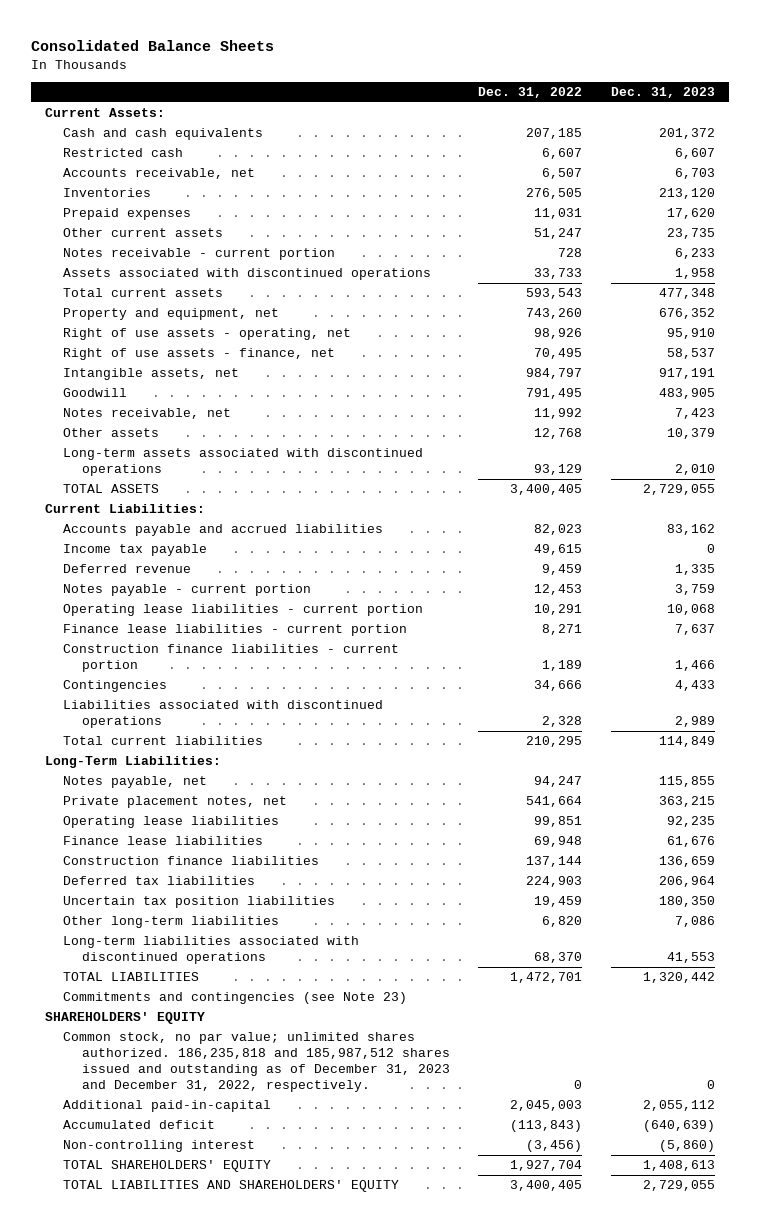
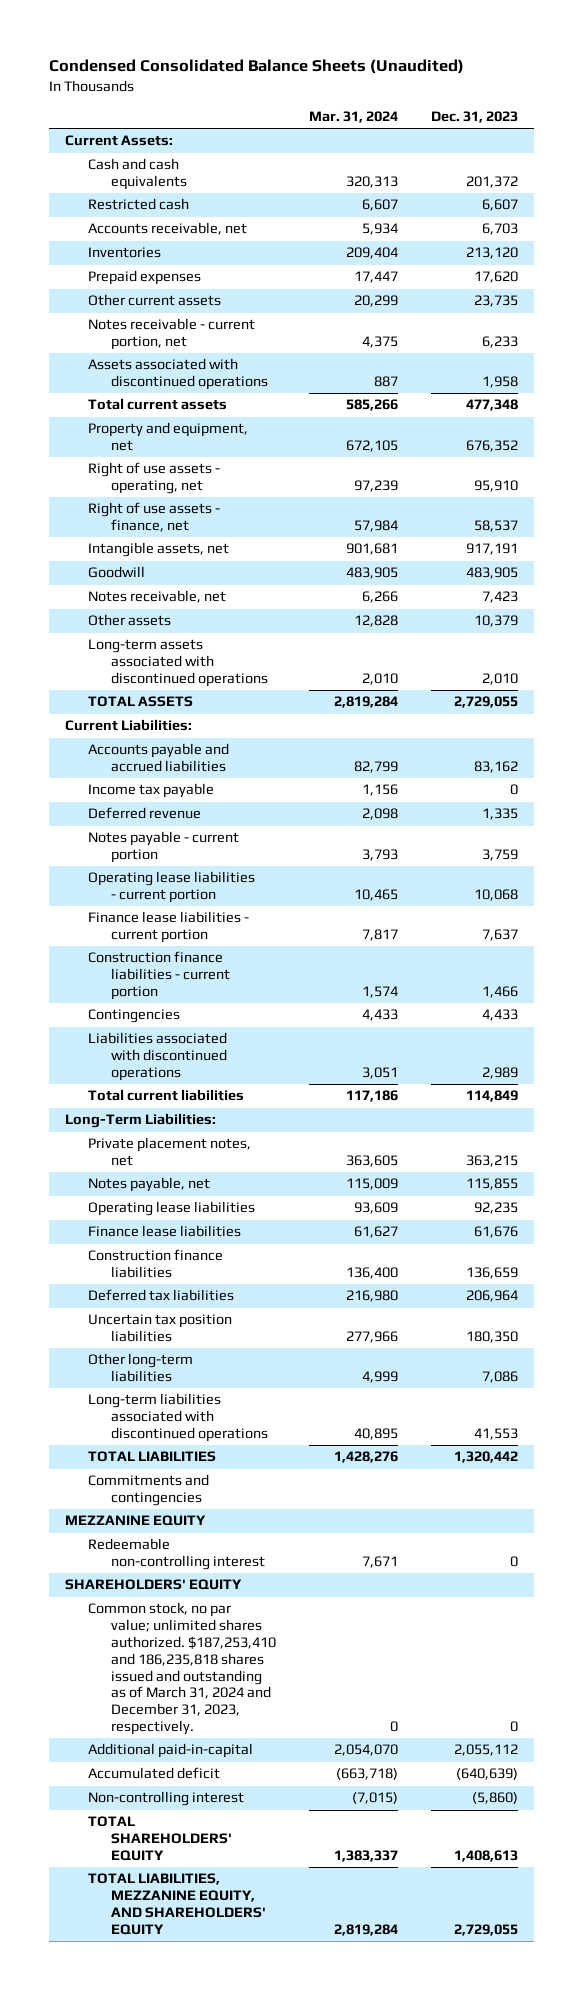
[30,40,274,52] Consolidated Balance Sheets -> [49,59,465,75] Condensed Consolidated Balance Sheets (Unaudited)
[478,87,583,99] Dec. 31, 2022 -> none
none -> [308,111,398,124] Mar. 31, 2024
[63,248,336,261] Notes receivable - current portion -> [88,318,256,351] Notes receivable - current portion, net
[63,776,208,789] Notes payable, net -> [88,1177,211,1193] Notes payable, net
[63,992,408,1005] Commitments and contingencies (see Note 23) -> [88,1474,210,1507] Commitments and contingencies
none -> [65,1515,207,1527] MEZZANINE EQUITY
none -> [88,1538,265,1571] Redeemable non-controlling interest
[63,1032,450,1093] Common stock, no par value; unlimited shares authorized. 186,235,818 and 185,987,512 shares issued and outstanding as of December 31, 2023 and December 31, 2022, respectively. -> [88,1602,276,1735] Common stock, no par value; unlimited shares authorized. $187,253,410 and 186,235,818 shares issued and outstanding as of March 31, 2024 and December 31, 2023, respectively.
[63,1180,400,1193] TOTAL LIABILITIES AND SHAREHOLDERS' EQUITY -> [88,1873,266,1935] TOTAL LIABILITIES, MEZZANINE EQUITY, AND SHAREHOLDERS' EQUITY

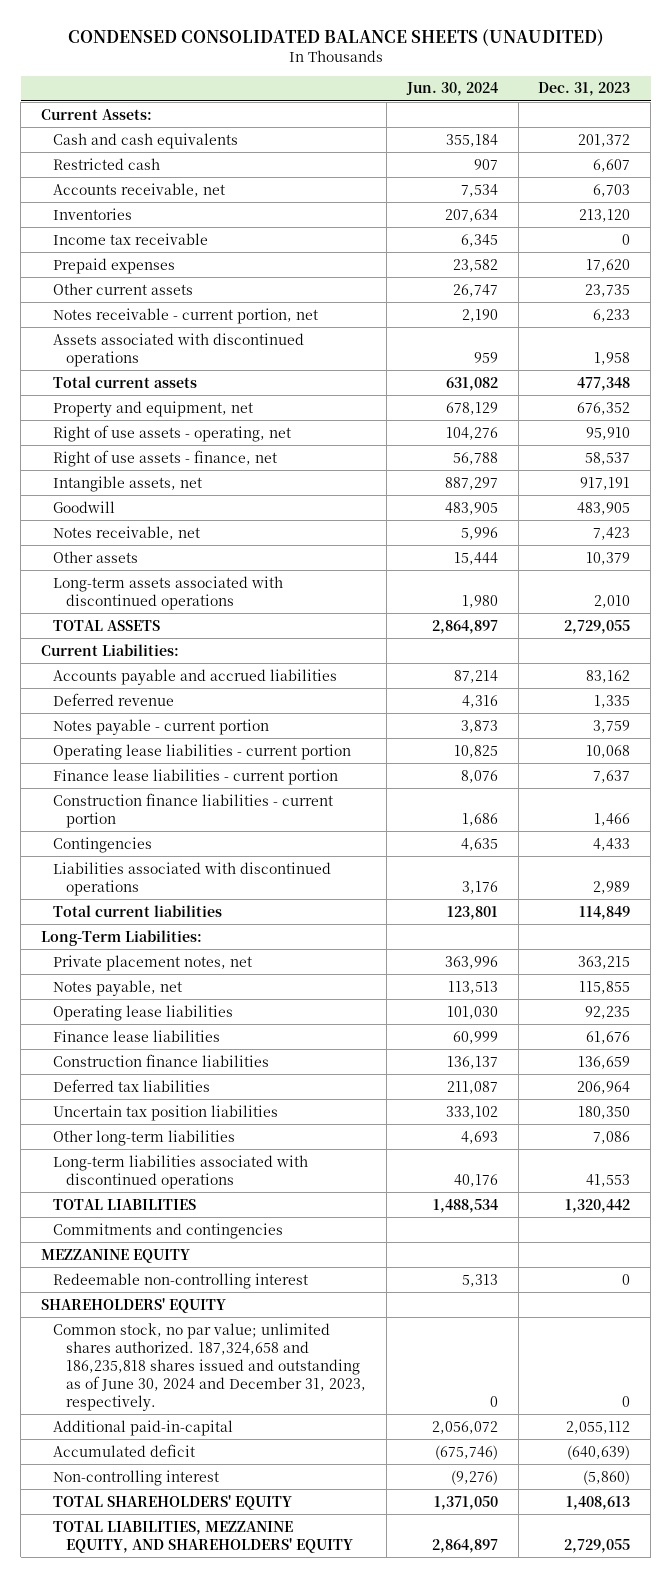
[49,59,465,75] Condensed Consolidated Balance Sheets (Unaudited) -> [67,28,604,46] CONDENSED CONSOLIDATED BALANCE SHEETS (UNAUDITED)
[308,111,398,124] Mar. 31, 2024 -> none
none -> [405,82,498,97] Jun. 30, 2024
none -> [53,232,209,245] Income tax receivable
[88,783,215,799] Income tax payable -> none
[88,1602,276,1735] Common stock, no par value; unlimited shares authorized. $187,253,410 and 186,235,818 shares issued and outstanding as of March 31, 2024 and December 31, 2023, respectively. -> [53,1322,366,1412] Common stock, no par value; unlimited shares authorized. 187,324,658 and 186,235,818 shares issued and outstanding as of June 30, 2024 and December 31, 2023, respectively.

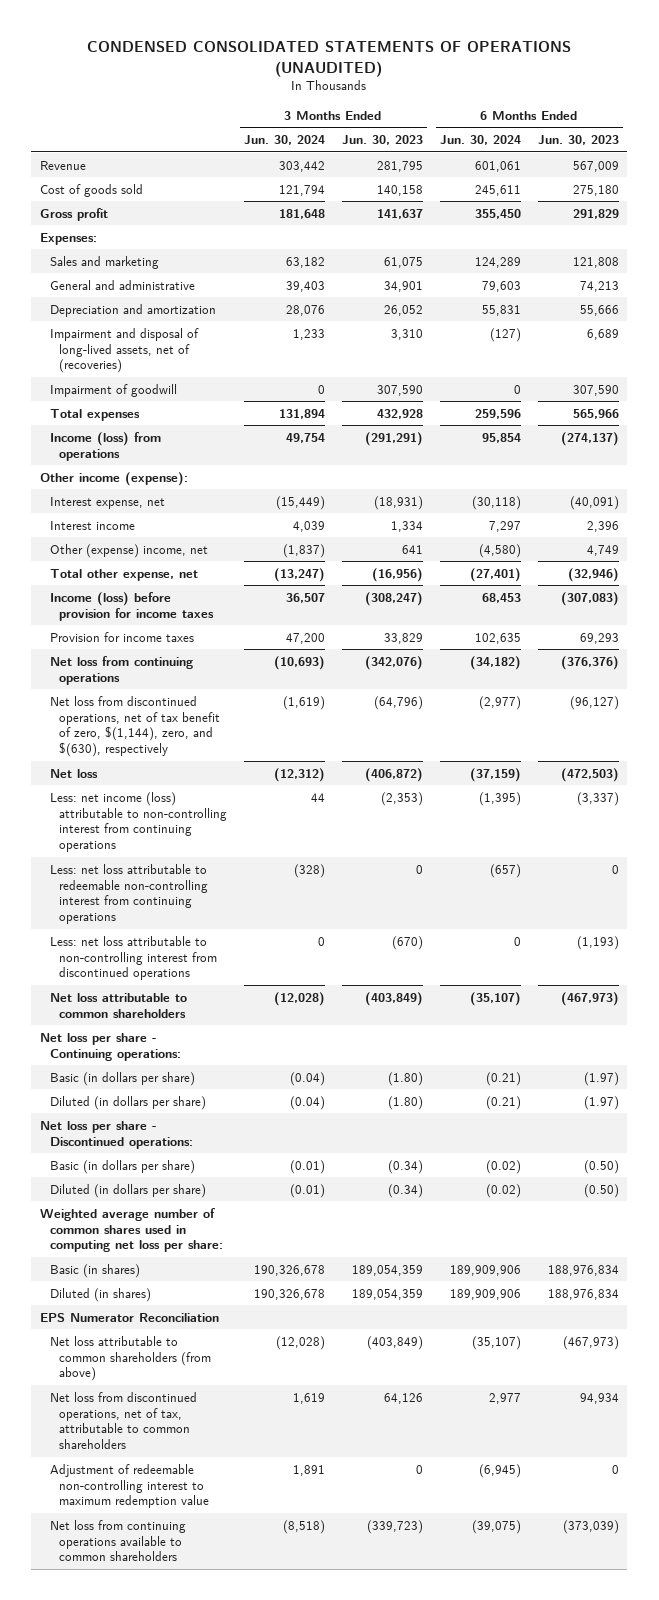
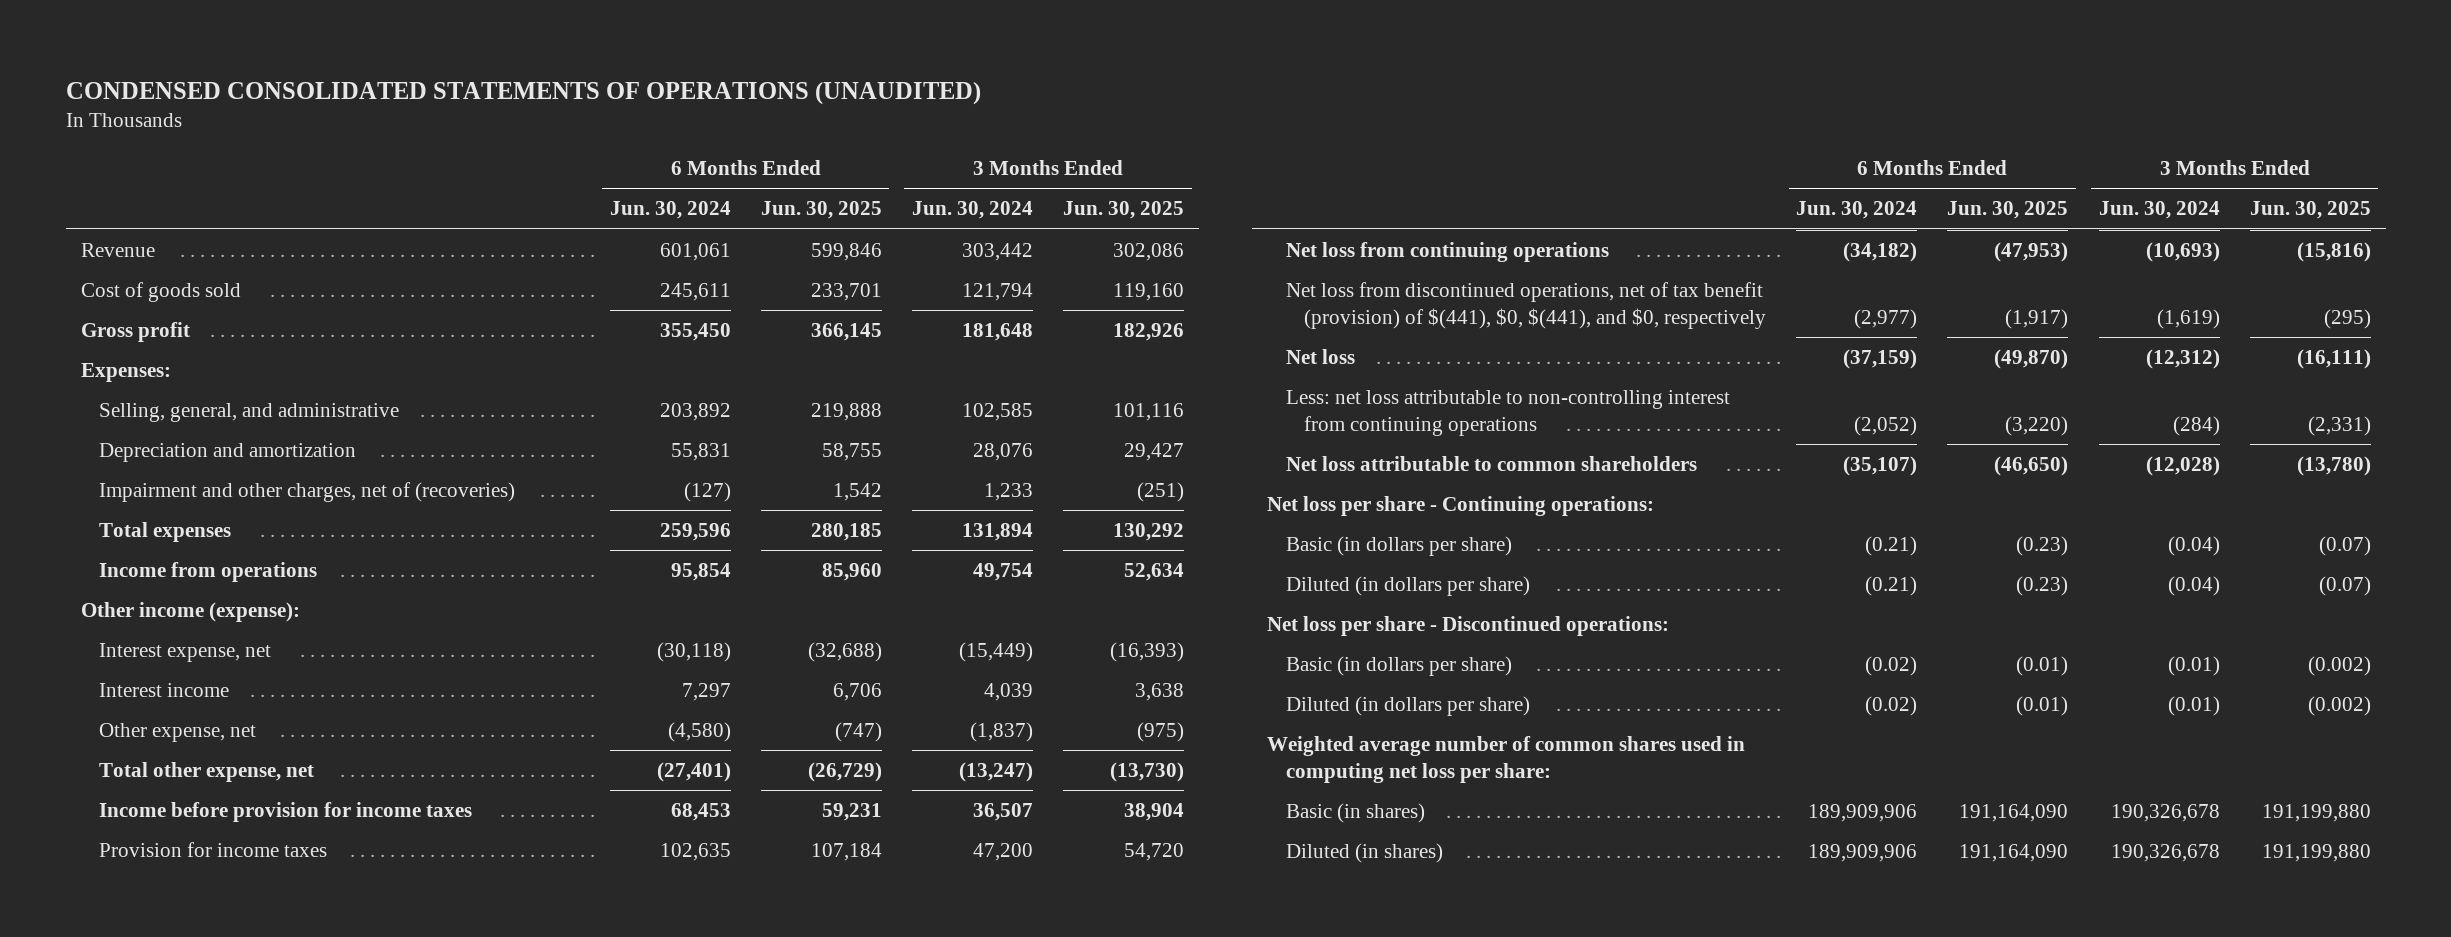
[341,135,423,146] Jun. 30, 2023 -> none
[537,135,619,146] Jun. 30, 2023 -> none
none -> [760,201,882,220] Jun. 30, 2025
none -> [1062,201,1184,220] Jun. 30, 2025
[49,255,159,269] Sales and marketing -> none
[49,279,195,290] General and administrative -> [99,402,400,422] Selling, general, and administrative
[285,280,325,292] 39,403 -> [961,402,1033,421] 102,585
[481,280,521,292] 79,603 -> [659,402,731,421] 203,892
[49,383,177,397] Impairment of goodwill -> none
[49,327,199,374] Impairment and disposal of long-lived assets, net of (recoveries) -> [99,481,516,502] Impairment and other charges, net of (recoveries)
[49,431,161,461] Income (loss) from operations -> [99,561,318,582] Income from operations
[49,543,208,558] Other (expense) income, net -> [99,722,257,742] Other expense, net
[49,591,215,621] Income (loss) before provision for income taxes -> [99,801,473,822] Income before provision for income taxes
[49,695,221,758] Net loss from discontinued operations, net of tax benefit of zero, $(1,144), zero, and $(630), respectively -> [1285,281,1767,330] Net loss from discontinued operations, net of tax benefit (provision) of $(441), $0, $(441), and $0, respectively
[49,863,209,925] Less: net loss attributable to redeemable non-controlling interest from continuing operations -> none
[49,935,218,981] Less: net loss attributable to non-controlling interest from discontinued operations -> none
[49,791,228,853] Less: net income (loss) attributable to non-controlling interest from continuing operations -> [1285,389,1730,437] Less: net loss attributable to non-controlling interest from continuing operations
[310,792,325,802] 44 -> [2172,416,2220,437] (284)
[478,791,521,806] (1,395) -> [1854,416,1918,437] (2,052)
[39,1312,219,1322] EPS Numerator Reconciliation -> none
[49,1335,212,1382] Net loss attributable to common shareholders (from above) -> none
[49,1391,197,1450] Net loss from discontinued operations, net of tax, attributable to common shareholders -> none
[49,1463,210,1509] Adjustment of redeemable non-controlling interest to maximum redemption value -> none
[49,1519,186,1562] Net loss from continuing operations available to common shareholders -> none

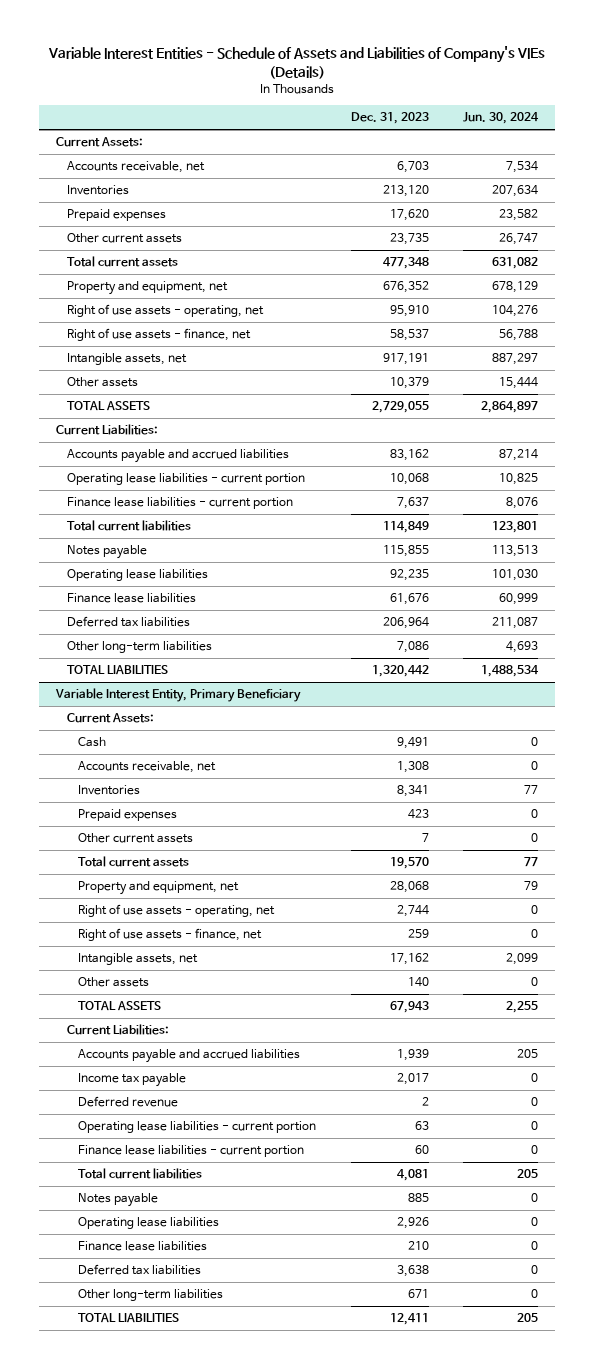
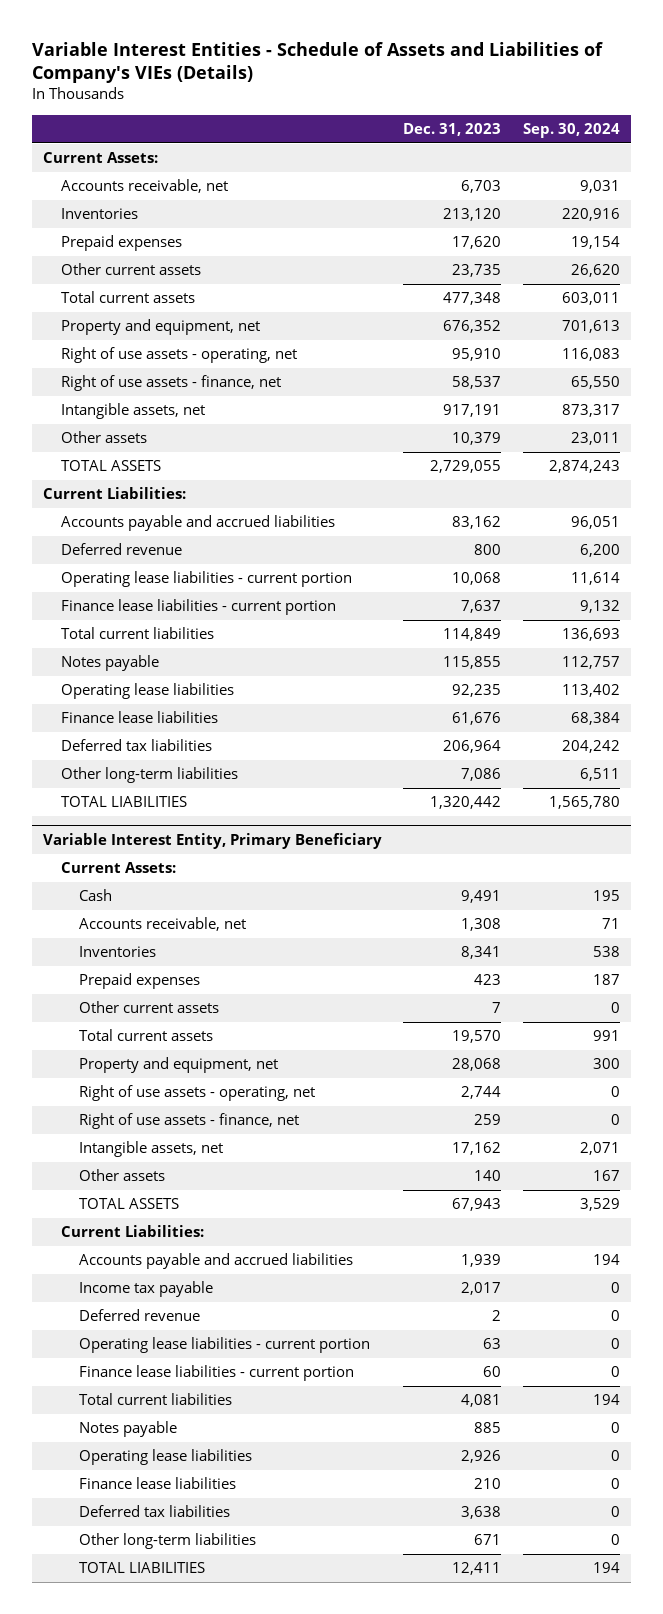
[462,112,539,125] Jun. 30, 2024 -> none
none -> [522,123,620,139] Sep. 30, 2024
none -> [60,543,182,556] Deferred revenue

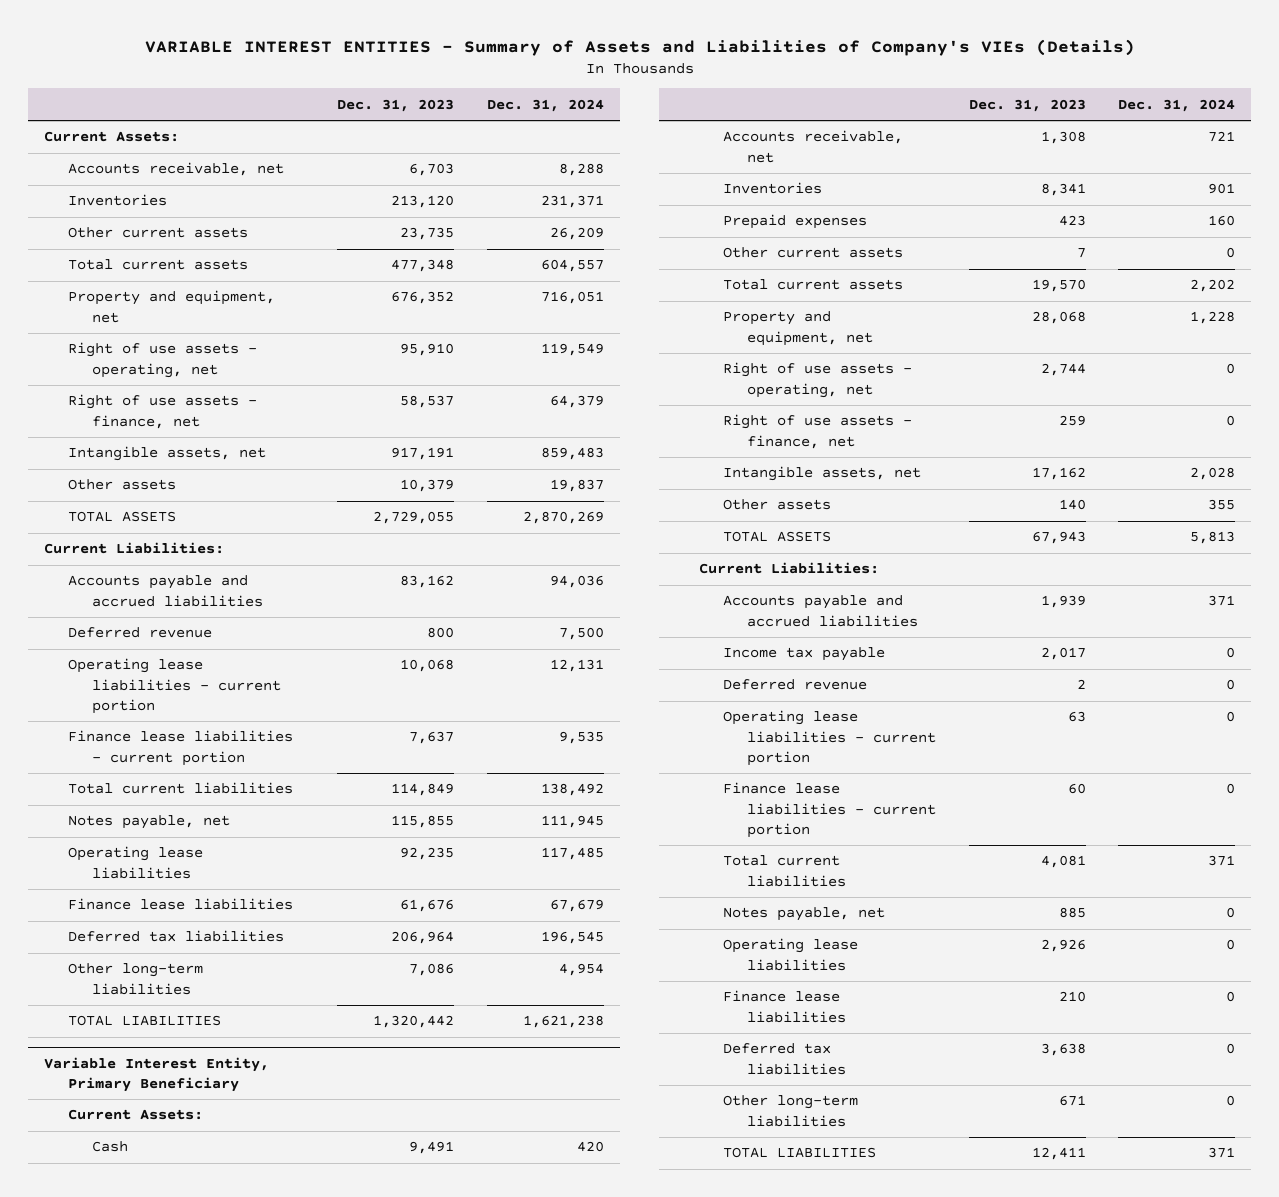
[32,41,604,84] Variable Interest Entities - Schedule of Assets and Liabilities of Company's VIEs (Details) -> [144,38,1135,56] VARIABLE INTEREST ENTITIES - Summary of Assets and Liabilities of Company's VIEs (Details)
[522,123,620,139] Sep. 30, 2024 -> none
none -> [486,98,604,112] Dec. 31, 2024
[60,235,182,252] Prepaid expenses -> none
[60,655,159,672] Notes payable -> [67,815,230,830] Notes payable, net
[78,1421,177,1438] Notes payable -> [723,907,886,922] Notes payable, net

